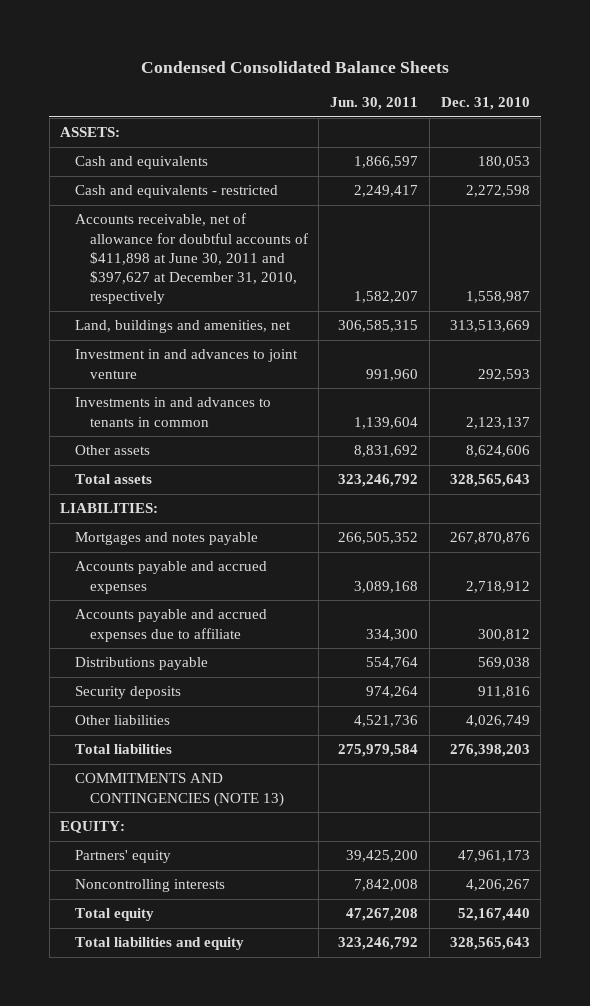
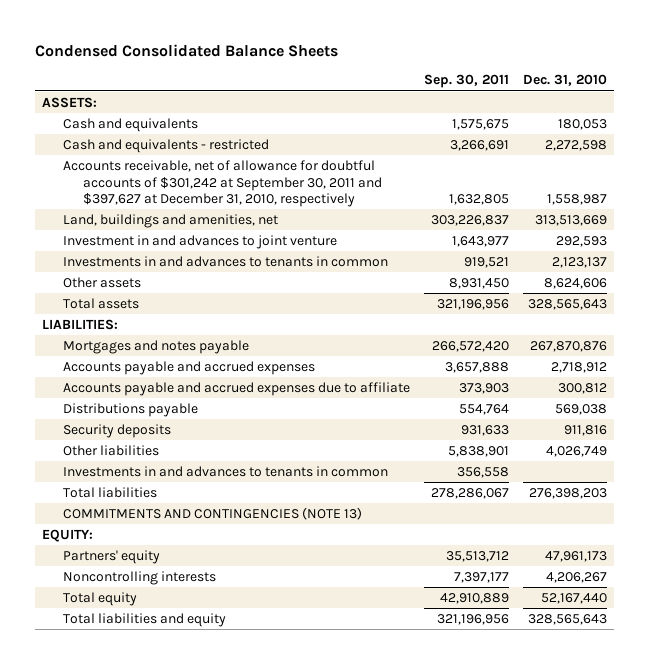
[330,97,419,111] Jun. 30, 2011 -> none
none -> [423,74,509,89] Sep. 30, 2011
[75,213,308,304] Accounts receivable, net of allowance for doubtful accounts of $411,898 at June 30, 2011 and $397,627 at December 31, 2010, respectively -> [62,159,383,208] Accounts receivable, net of allowance for doubtful accounts of $301,242 at September 30, 2011 and $397,627 at December 31, 2010, respectively
none -> [62,465,388,477] Investments in and advances to tenants in common

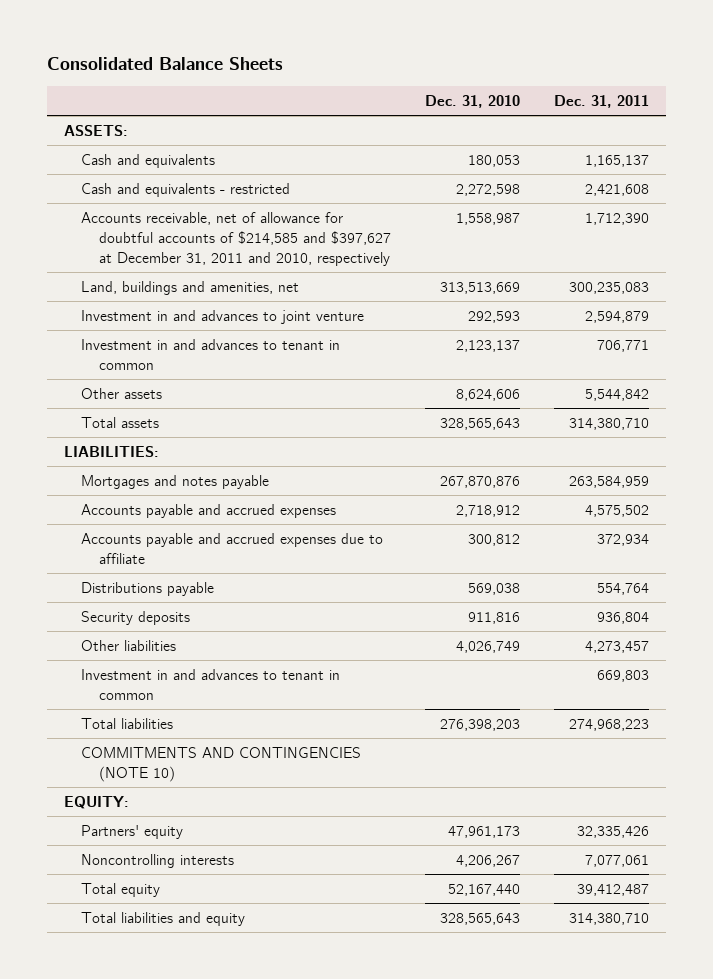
[34,43,338,57] Condensed Consolidated Balance Sheets -> [46,57,283,71] Consolidated Balance Sheets
[423,74,509,89] Sep. 30, 2011 -> none
none -> [554,94,650,108] Dec. 31, 2011
[62,159,383,208] Accounts receivable, net of allowance for doubtful accounts of $301,242 at September 30, 2011 and $397,627 at December 31, 2010, respectively -> [81,211,392,266] Accounts receivable, net of allowance for doubtful accounts of $214,585 and $397,627 at December 31, 2011 and 2010, respectively
[62,255,388,267] Investments in and advances to tenants in common -> [81,338,341,370] Investment in and advances to tenant in common
[62,465,388,477] Investments in and advances to tenants in common -> [81,668,341,700] Investment in and advances to tenant in common
[62,506,362,520] COMMITMENTS AND CONTINGENCIES (NOTE 13) -> [81,746,362,782] COMMITMENTS AND CONTINGENCIES (NOTE 10)

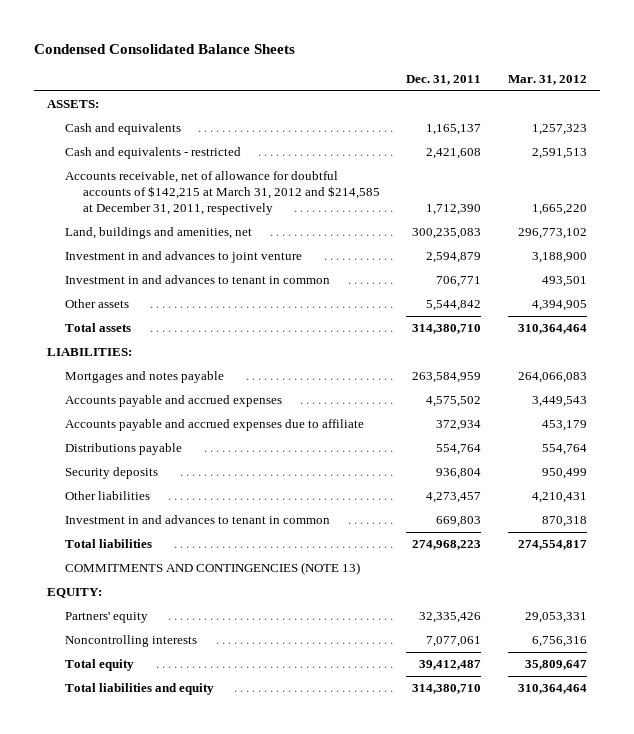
[46,57,283,71] Consolidated Balance Sheets -> [33,43,295,54] Condensed Consolidated Balance Sheets
[425,94,521,108] Dec. 31, 2010 -> none
none -> [508,75,588,86] Mar. 31, 2012
[81,211,392,266] Accounts receivable, net of allowance for doubtful accounts of $214,585 and $397,627 at December 31, 2011 and 2010, respectively -> [64,171,380,216] Accounts receivable, net of allowance for doubtful accounts of $142,215 at March 31, 2012 and $214,585 at December 31, 2011, respectively
[81,746,362,782] COMMITMENTS AND CONTINGENCIES (NOTE 10) -> [64,562,360,576] COMMITMENTS AND CONTINGENCIES (NOTE 13)

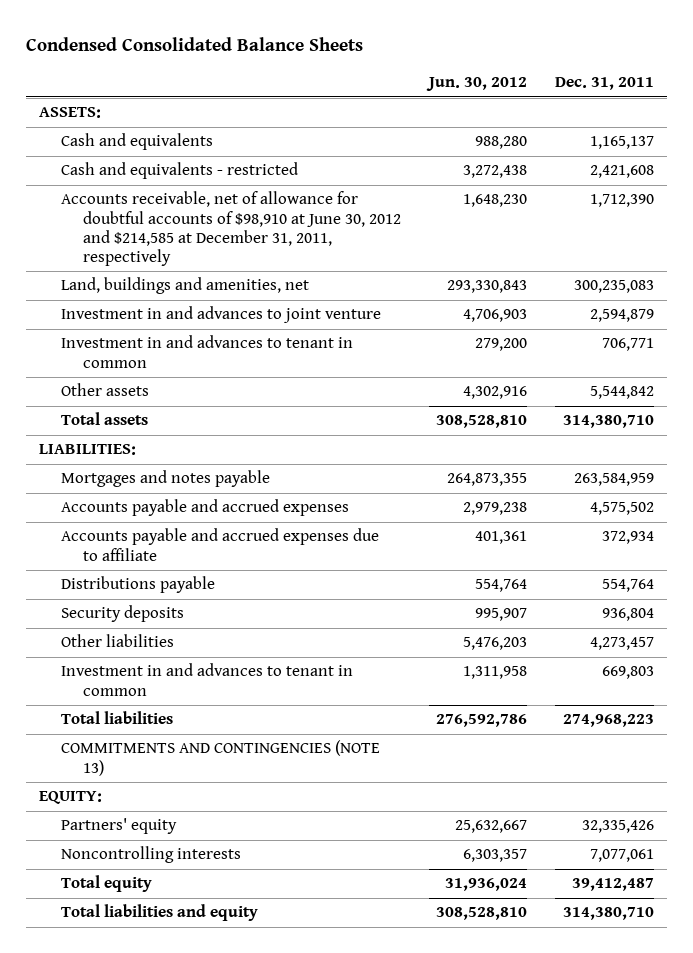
[508,75,588,86] Mar. 31, 2012 -> none
none -> [425,77,527,92] Jun. 30, 2012
[64,171,380,216] Accounts receivable, net of allowance for doubtful accounts of $142,215 at March 31, 2012 and $214,585 at December 31, 2011, respectively -> [61,191,402,267] Accounts receivable, net of allowance for doubtful accounts of $98,910 at June 30, 2012 and $214,585 at December 31, 2011, respectively

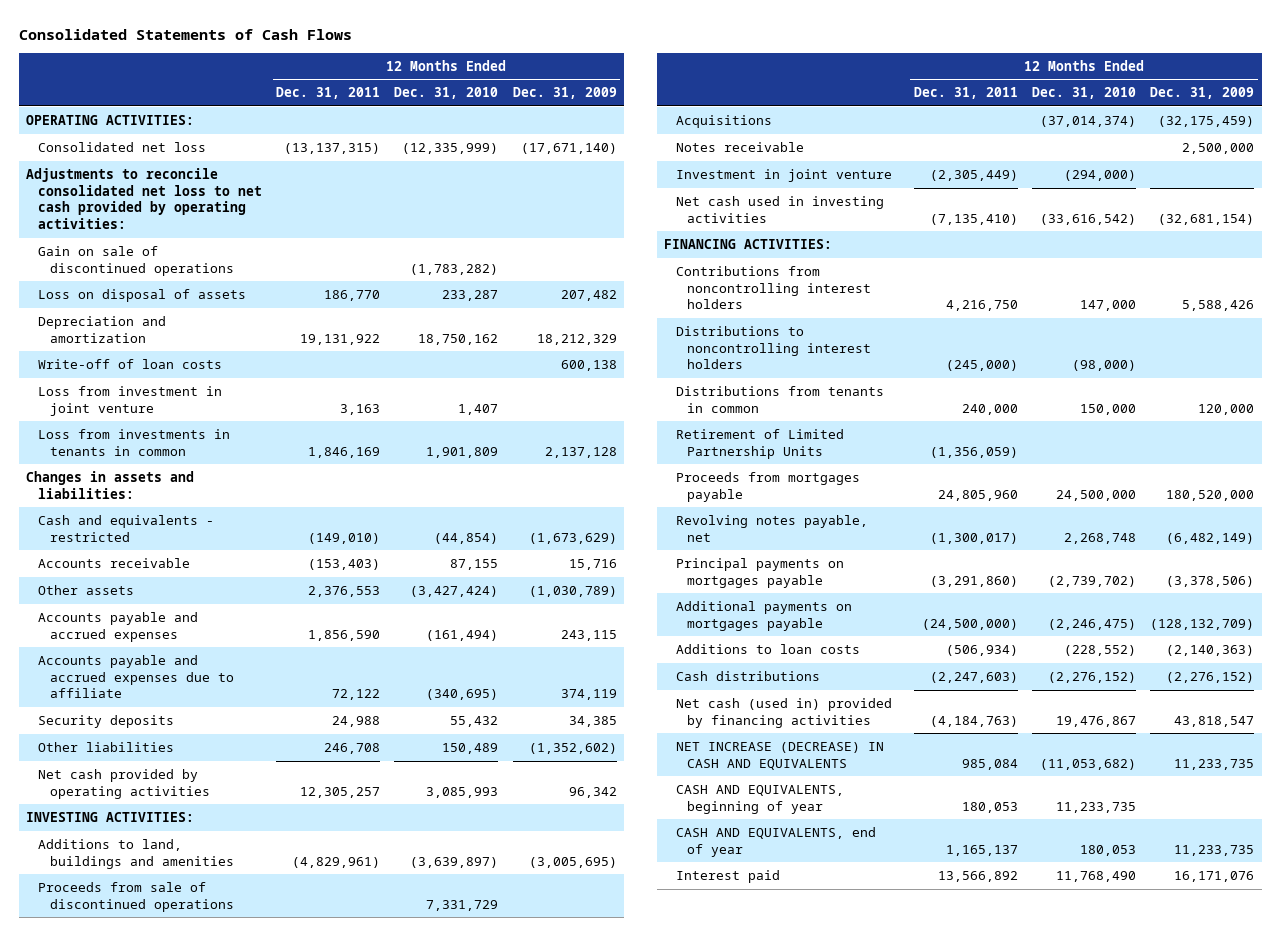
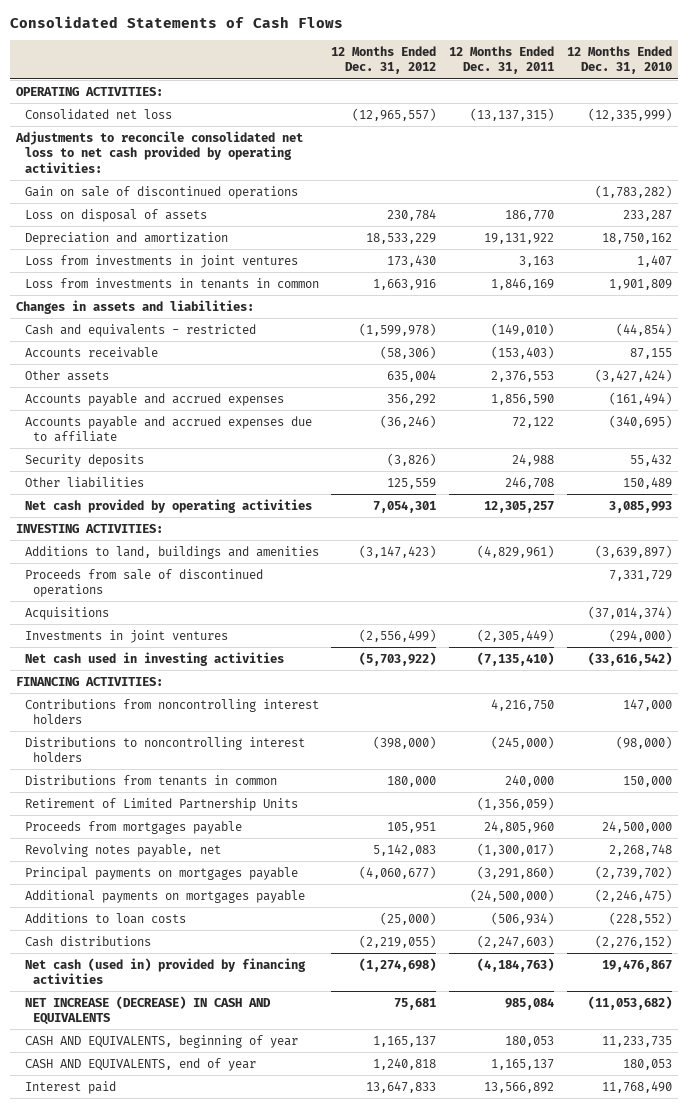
[512,87,617,100] Dec. 31, 2009 -> none
none -> [331,45,437,75] 12 Months Ended Dec. 31, 2012
[37,359,222,370] Write-off of loan costs -> none
[37,386,222,416] Loss from investment in joint venture -> [24,254,298,268] Loss from investments in joint ventures
[675,142,804,153] Notes receivable -> none
[675,169,892,183] Investment in joint venture -> [24,629,228,643] Investments in joint ventures

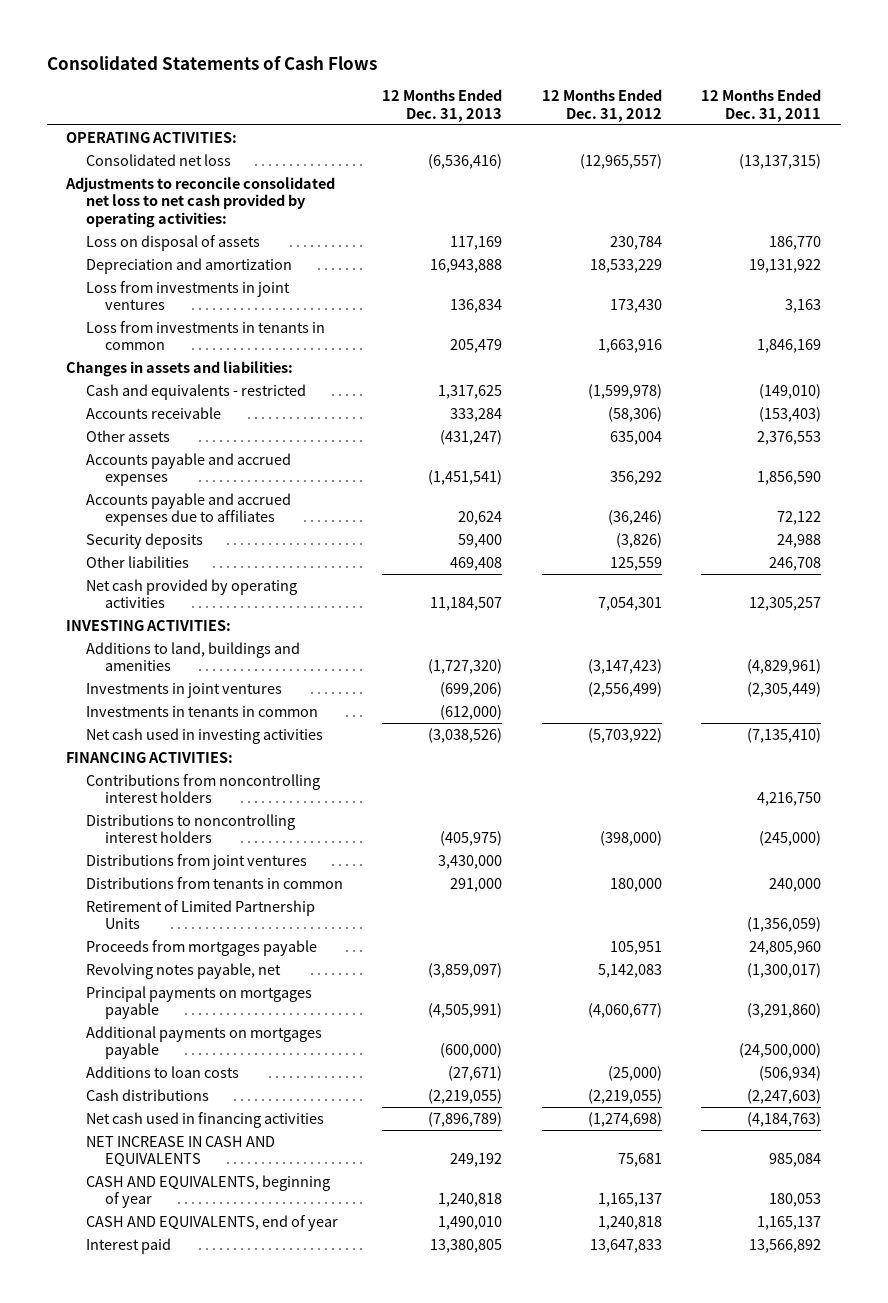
[566,45,672,75] 12 Months Ended Dec. 31, 2010 -> none
none -> [382,88,503,122] 12 Months Ended Dec. 31, 2013
[24,185,298,199] Gain on sale of discontinued operations -> none
[24,415,312,443] Accounts payable and accrued expenses due to affiliate -> [85,492,291,527] Accounts payable and accrued expenses due to affiliates
[24,568,263,598] Proceeds from sale of discontinued operations -> none
[24,606,109,620] Acquisitions -> none
none -> [85,705,318,717] Investments in tenants in common
none -> [85,853,307,870] Distributions from joint ventures
[24,957,306,985] Net cash (used in) provided by financing activities -> [85,1111,324,1128] Net cash used in financing activities
[24,995,271,1026] NET INCREASE (DECREASE) IN CASH AND EQUIVALENTS -> [85,1135,275,1168] NET INCREASE IN CASH AND EQUIVALENTS

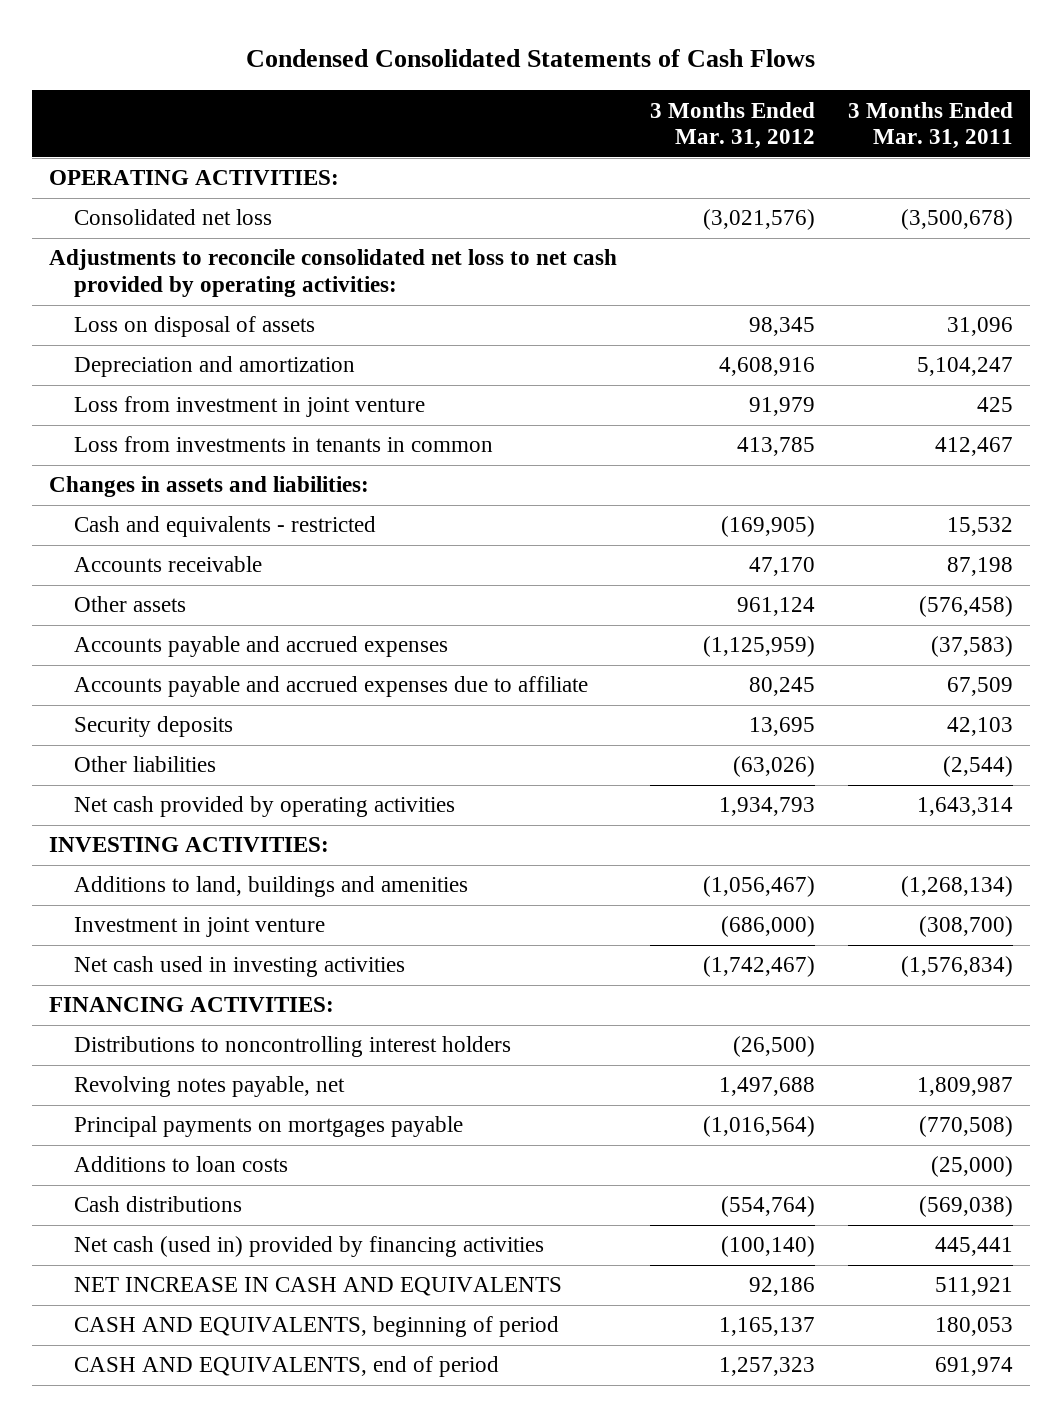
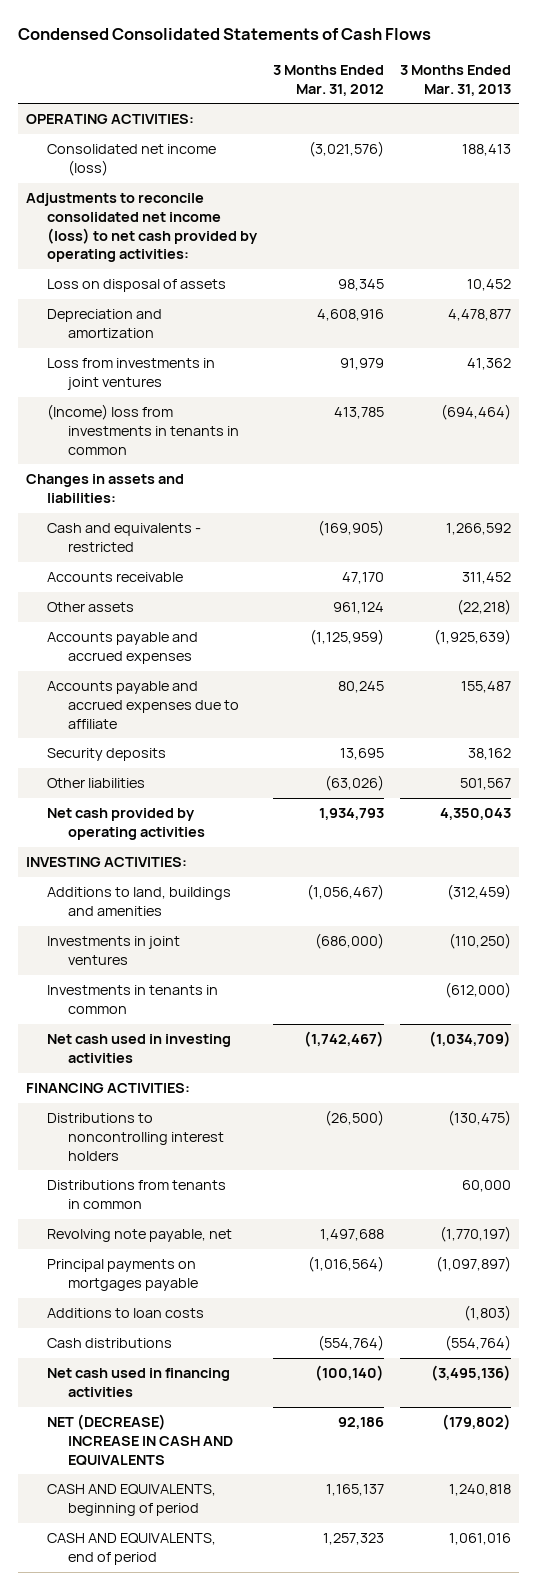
[848,101,1014,150] 3 Months Ended Mar. 31, 2011 -> none
none -> [400,64,512,96] 3 Months Ended Mar. 31, 2013
[73,209,272,226] Consolidated net loss -> [47,144,217,176] Consolidated net income (loss)
[48,249,617,298] Adjustments to reconcile consolidated net loss to net cash provided by operating activities: -> [25,193,259,263] Adjustments to reconcile consolidated net income (loss) to net cash provided by operating activities:
[73,396,425,418] Loss from investment in joint venture -> none
[73,436,493,453] Loss from investments in tenants in common -> [47,358,216,390] Loss from investments in joint ventures
[736,437,815,457] 413,785 -> [340,358,385,371] 91,979
none -> [47,404,240,455] (Income) loss from investments in tenants in common
[73,917,325,938] Investment in joint venture -> [47,936,181,965] Investments in joint ventures
none -> [47,985,219,1014] Investments in tenants in common
none -> [47,1180,227,1209] Distributions from tenants in common
[73,1076,345,1098] Revolving notes payable, net -> [47,1229,233,1243] Revolving note payable, net
[73,1236,544,1258] Net cash (used in) provided by financing activities -> [47,1368,231,1397] Net cash used in financing activities
[73,1277,562,1297] NET INCREASE IN CASH AND EQUIVALENTS -> [47,1414,234,1466] NET (DECREASE) INCREASE IN CASH AND EQUIVALENTS

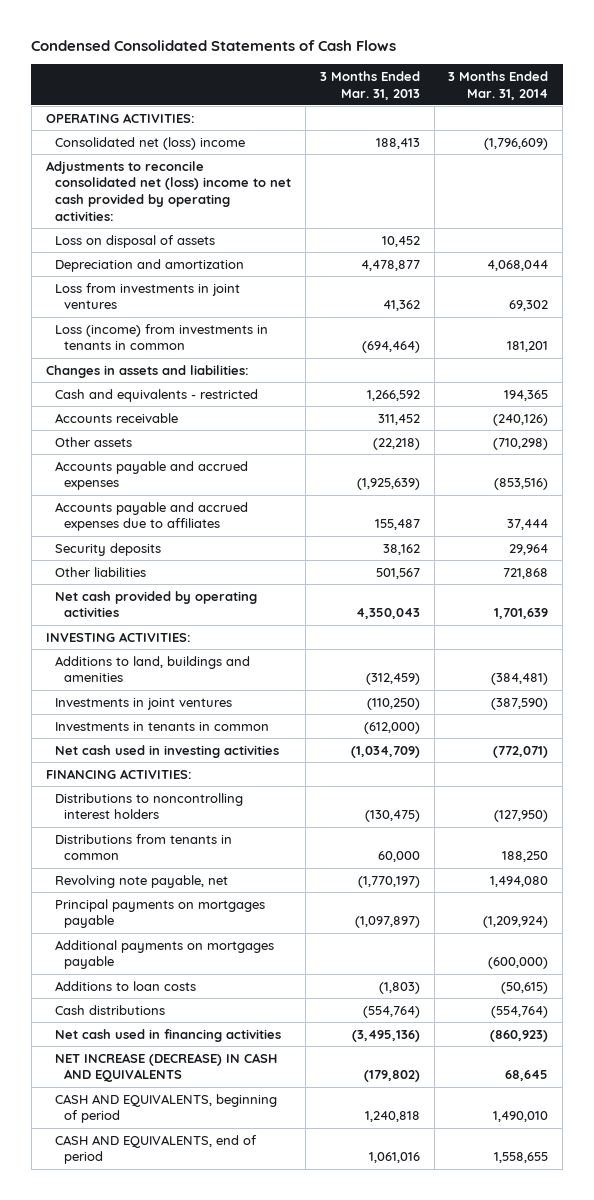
[273,64,385,96] 3 Months Ended Mar. 31, 2012 -> none
none -> [448,70,549,100] 3 Months Ended Mar. 31, 2014
[47,144,217,176] Consolidated net income (loss) -> [55,136,246,150] Consolidated net (loss) income
[25,193,259,263] Adjustments to reconcile consolidated net income (loss) to net cash provided by operating activities: -> [45,160,292,221] Adjustments to reconcile consolidated net (loss) income to net cash provided by operating activities:
[47,404,240,455] (Income) loss from investments in tenants in common -> [55,323,269,351] Loss (income) from investments in tenants in common
[47,681,240,729] Accounts payable and accrued expenses due to affiliate -> [55,501,249,532] Accounts payable and accrued expenses due to affiliates
none -> [55,939,275,970] Additional payments on mortgages payable
[47,1414,234,1466] NET (DECREASE) INCREASE IN CASH AND EQUIVALENTS -> [55,1052,278,1083] NET INCREASE (DECREASE) IN CASH AND EQUIVALENTS

